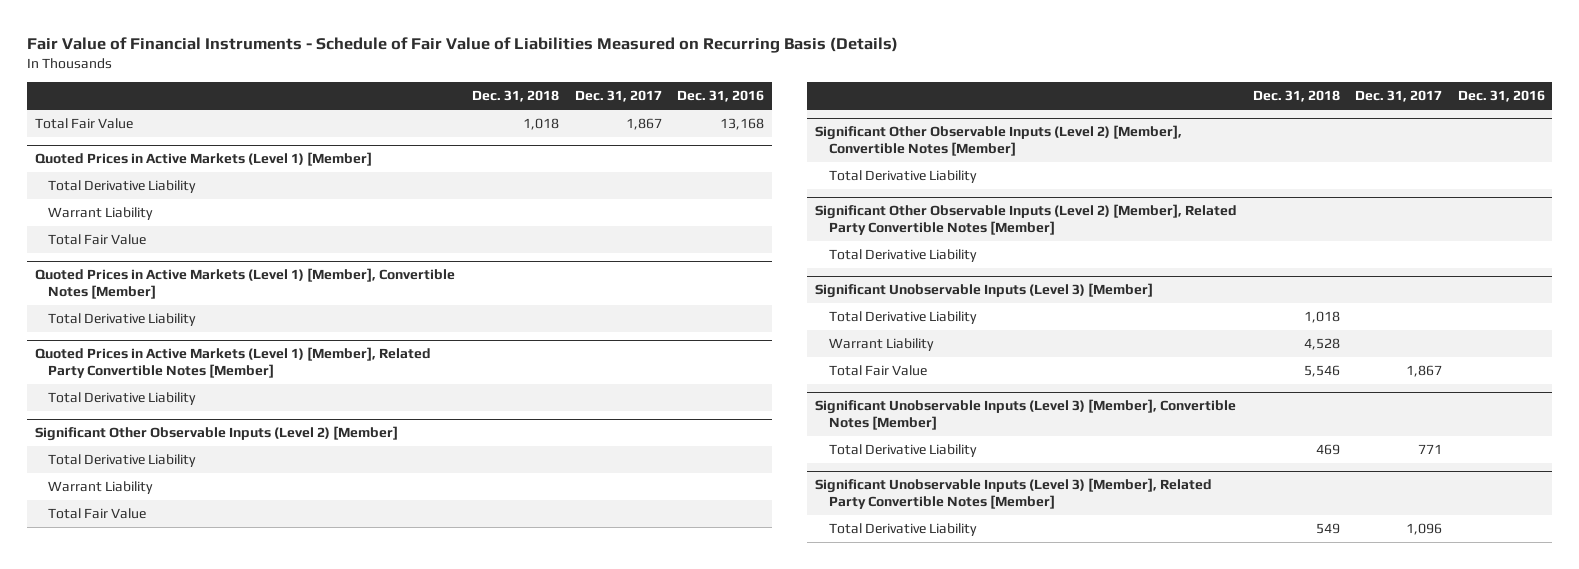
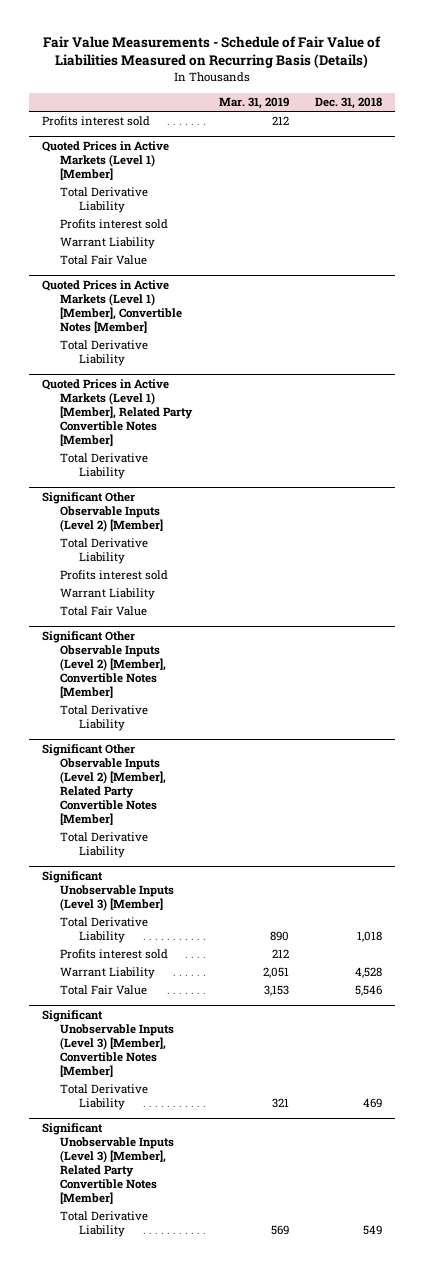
[26,36,898,53] Fair Value of Financial Instruments - Schedule of Fair Value of Liabilities Measured on Recurring Basis (Details) -> [43,36,382,69] Fair Value Measurements - Schedule of Fair Value of Liabilities Measured on Recurring Basis (Details)
[574,90,662,103] Dec. 31, 2017 -> none
[676,90,764,103] Dec. 31, 2016 -> none
none -> [218,97,289,110] Mar. 31, 2019
[34,118,133,130] Total Fair Value -> none
none -> [42,116,151,127] Profits interest sold
none -> [60,219,169,230] Profits interest sold
none -> [60,570,169,581] Profits interest sold
none -> [60,949,169,960] Profits interest sold

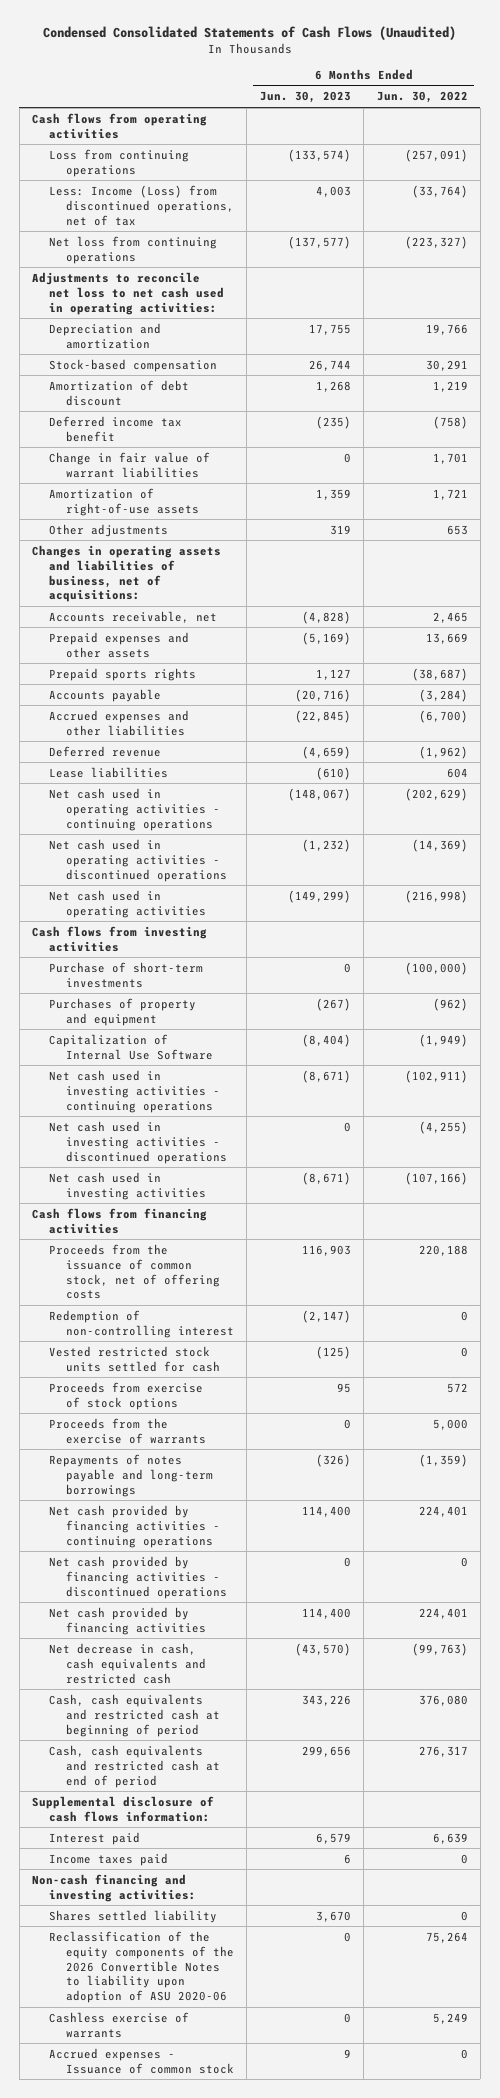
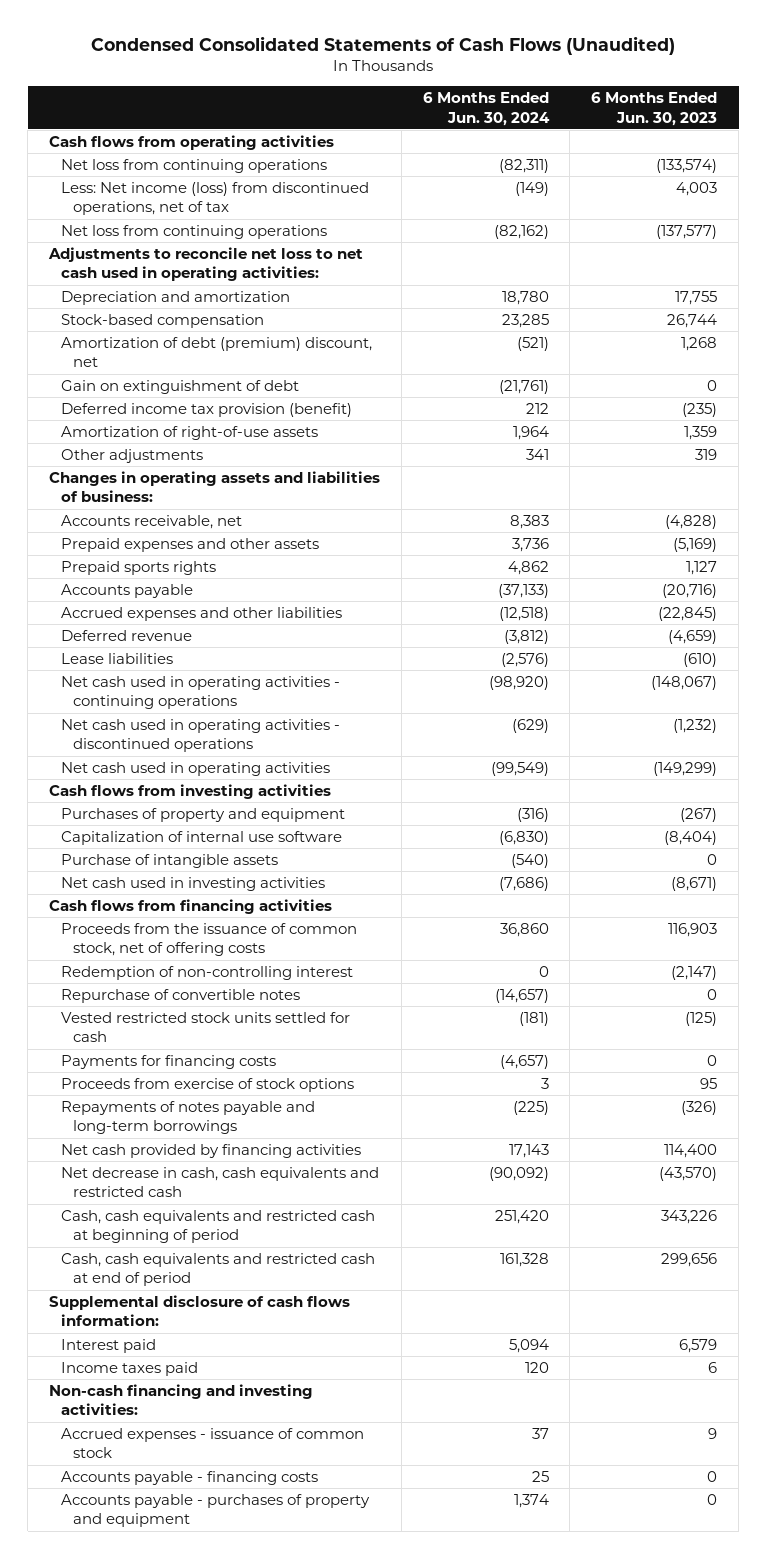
[376,91,468,104] Jun. 30, 2022 -> none
none -> [422,92,550,126] 6 Months Ended Jun. 30, 2024
[49,148,190,177] Loss from continuing operations -> [61,158,328,173] Net loss from continuing operations
[49,184,235,226] Less: Income (Loss) from discontinued operations, net of tax -> [61,181,370,216] Less: Net income (loss) from discontinued operations, net of tax
[49,451,211,478] Change in fair value of warrant liabilities -> none
[49,379,190,406] Amortization of debt discount -> [61,336,373,368] Amortization of debt (premium) discount, net
none -> [61,379,300,394] Gain on extinguishment of debt
[49,415,183,442] Deferred income tax benefit -> [61,402,353,417] Deferred income tax provision (benefit)
[32,544,222,603] Changes in operating assets and liabilities of business, net of acquisitions: -> [48,470,380,503] Changes in operating assets and liabilities of business:
[49,961,204,988] Purchase of short-term investments -> none
[49,1069,221,1113] Net cash used in investing activities - continuing operations -> none
[49,1120,228,1164] Net cash used in investing activities - discontinued operations -> none
[49,1033,214,1060] Capitalization of Internal Use Software -> [61,830,343,845] Capitalization of internal use software
none -> [61,853,279,868] Purchase of intangible assets
none -> [61,988,301,1003] Repurchase of convertible notes
none -> [61,1054,277,1069] Payments for financing costs
[49,1417,207,1444] Proceeds from the exercise of warrants -> none
[49,1504,221,1548] Net cash provided by financing activities - continuing operations -> none
[49,1555,228,1599] Net cash provided by financing activities - discontinued operations -> none
[49,1909,218,1923] Shares settled liability -> none
[49,1930,235,2004] Reclassification of the equity components of the 2026 Convertible Notes to liability upon adoption of ASU 2020-06 -> none
[49,2011,190,2038] Cashless exercise of warrants -> none
[49,2047,235,2074] Accrued expenses - Issuance of common stock -> [61,1427,365,1459] Accrued expenses - issuance of common stock
none -> [61,1470,319,1485] Accounts payable - financing costs
none -> [61,1493,371,1528] Accounts payable - purchases of property and equipment

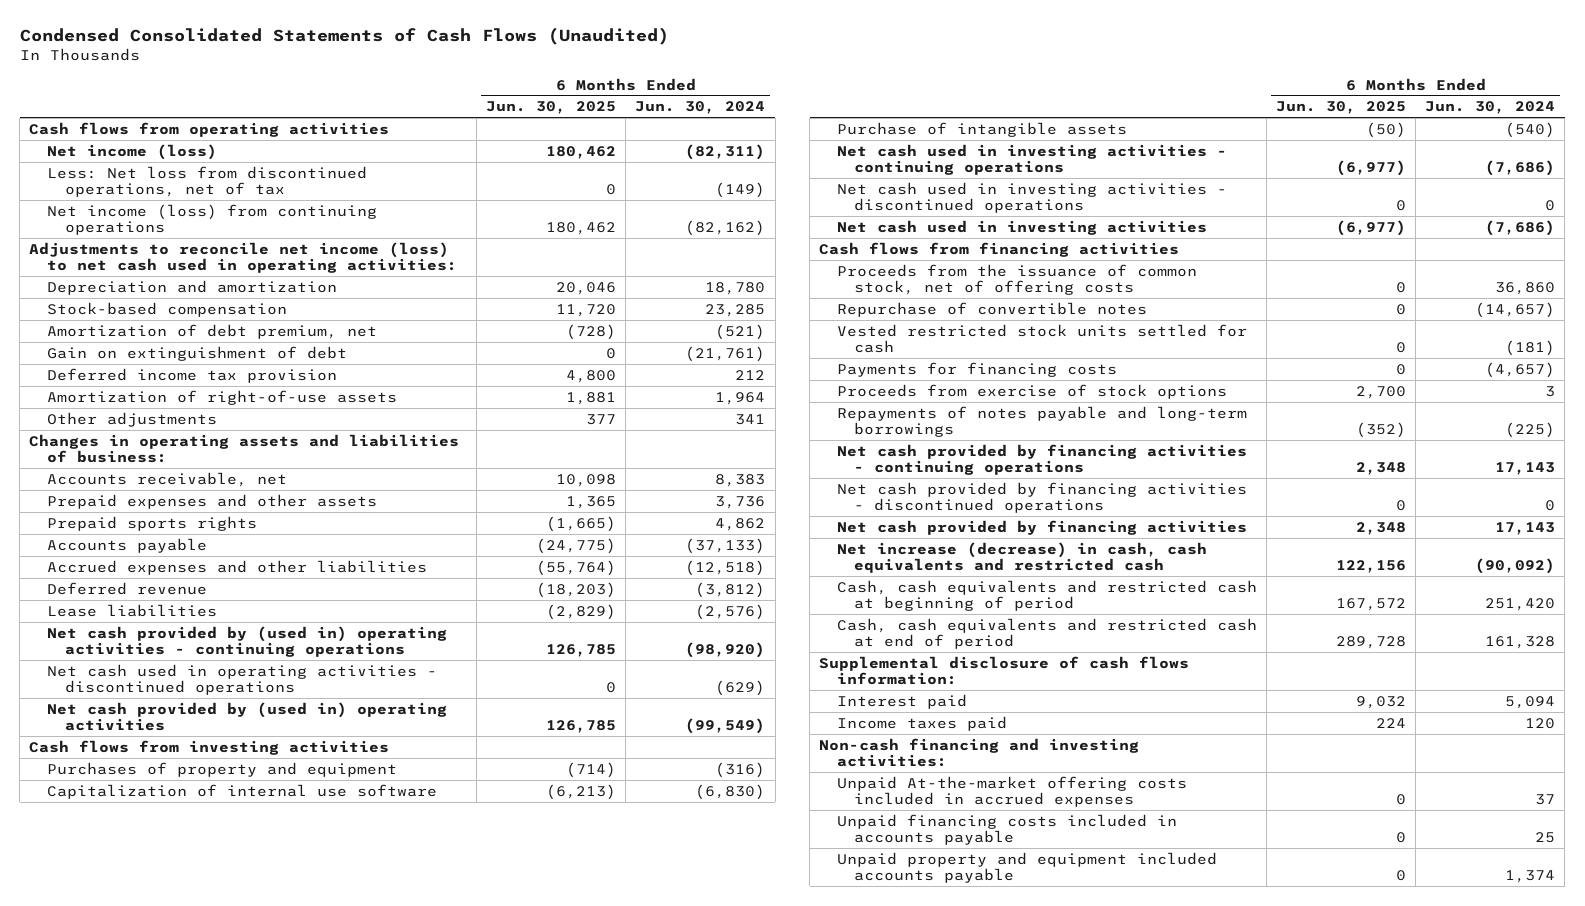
[591,92,718,126] 6 Months Ended Jun. 30, 2023 -> none
none -> [486,101,617,115] Jun. 30, 2025
[61,158,328,173] Net loss from continuing operations -> [46,143,217,160] Net income (loss)
[61,181,370,216] Less: Net income (loss) from discontinued operations, net of tax -> [46,165,367,198] Less: Net loss from discontinued operations, net of tax
[61,224,328,239] Net loss from continuing operations -> [46,203,377,236] Net income (loss) from continuing operations
[47,246,363,282] Adjustments to reconcile net loss to net cash used in operating activities: -> [29,241,457,274] Adjustments to reconcile net income (loss) to net cash used in operating activities:
[61,336,373,368] Amortization of debt (premium) discount, net -> [46,323,377,339] Amortization of debt premium, net
[61,402,353,417] Deferred income tax provision (benefit) -> [46,367,337,383] Deferred income tax provision
[61,675,341,710] Net cash used in operating activities - continuing operations -> [46,625,447,658] Net cash provided by (used in) operating activities - continuing operations
[61,761,331,776] Net cash used in operating activities -> [46,701,447,732] Net cash provided by (used in) operating activities
none -> [836,143,1227,176] Net cash used in investing activities - continuing operations
none -> [836,181,1227,214] Net cash used in investing activities - discontinued operations
[61,965,354,980] Redemption of non-controlling interest -> none
none -> [836,443,1247,476] Net cash provided by financing activities - continuing operations
none -> [836,481,1247,514] Net cash provided by financing activities - discontinued operations
[61,1166,380,1198] Net decrease in cash, cash equivalents and restricted cash -> [836,541,1207,574] Net increase (decrease) in cash, cash equivalents and restricted cash
[61,1427,365,1459] Accrued expenses - issuance of common stock -> [836,775,1187,808] Unpaid At-the-market offering costs included in accrued expenses
[61,1470,319,1485] Accounts payable - financing costs -> [836,813,1177,846] Unpaid financing costs included in accounts payable
[61,1493,371,1528] Accounts payable - purchases of property and equipment -> [836,851,1217,884] Unpaid property and equipment included accounts payable

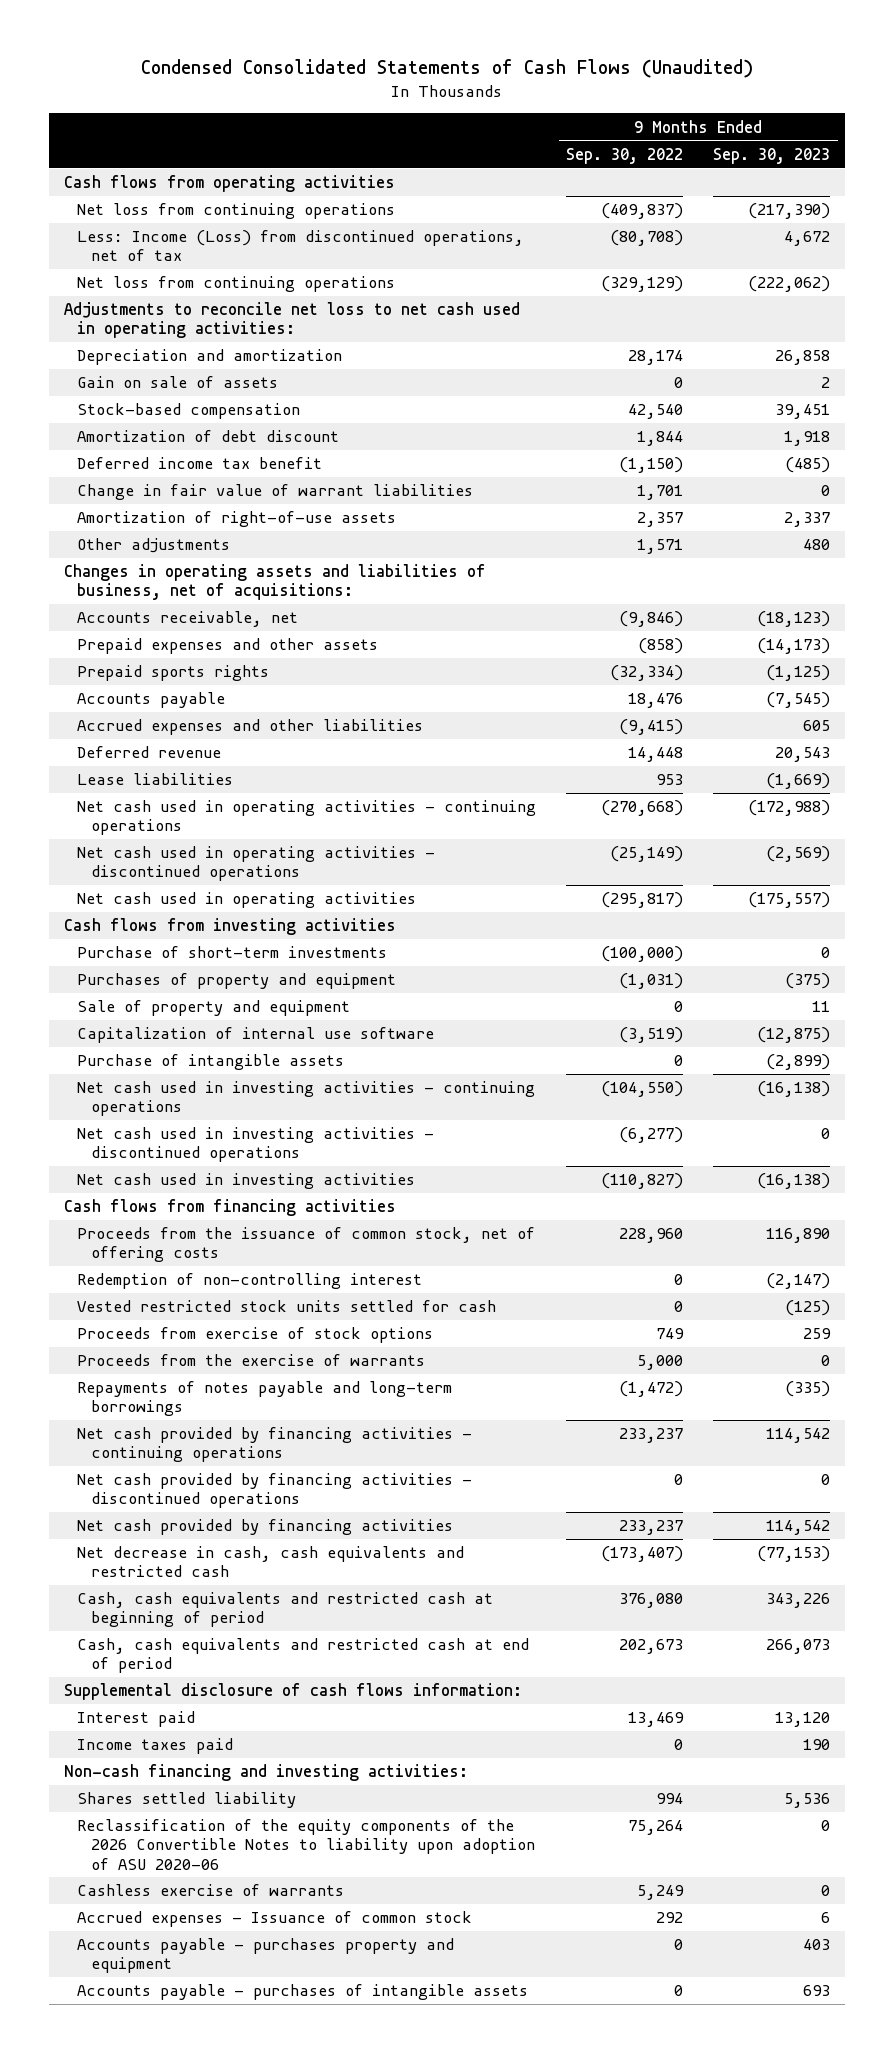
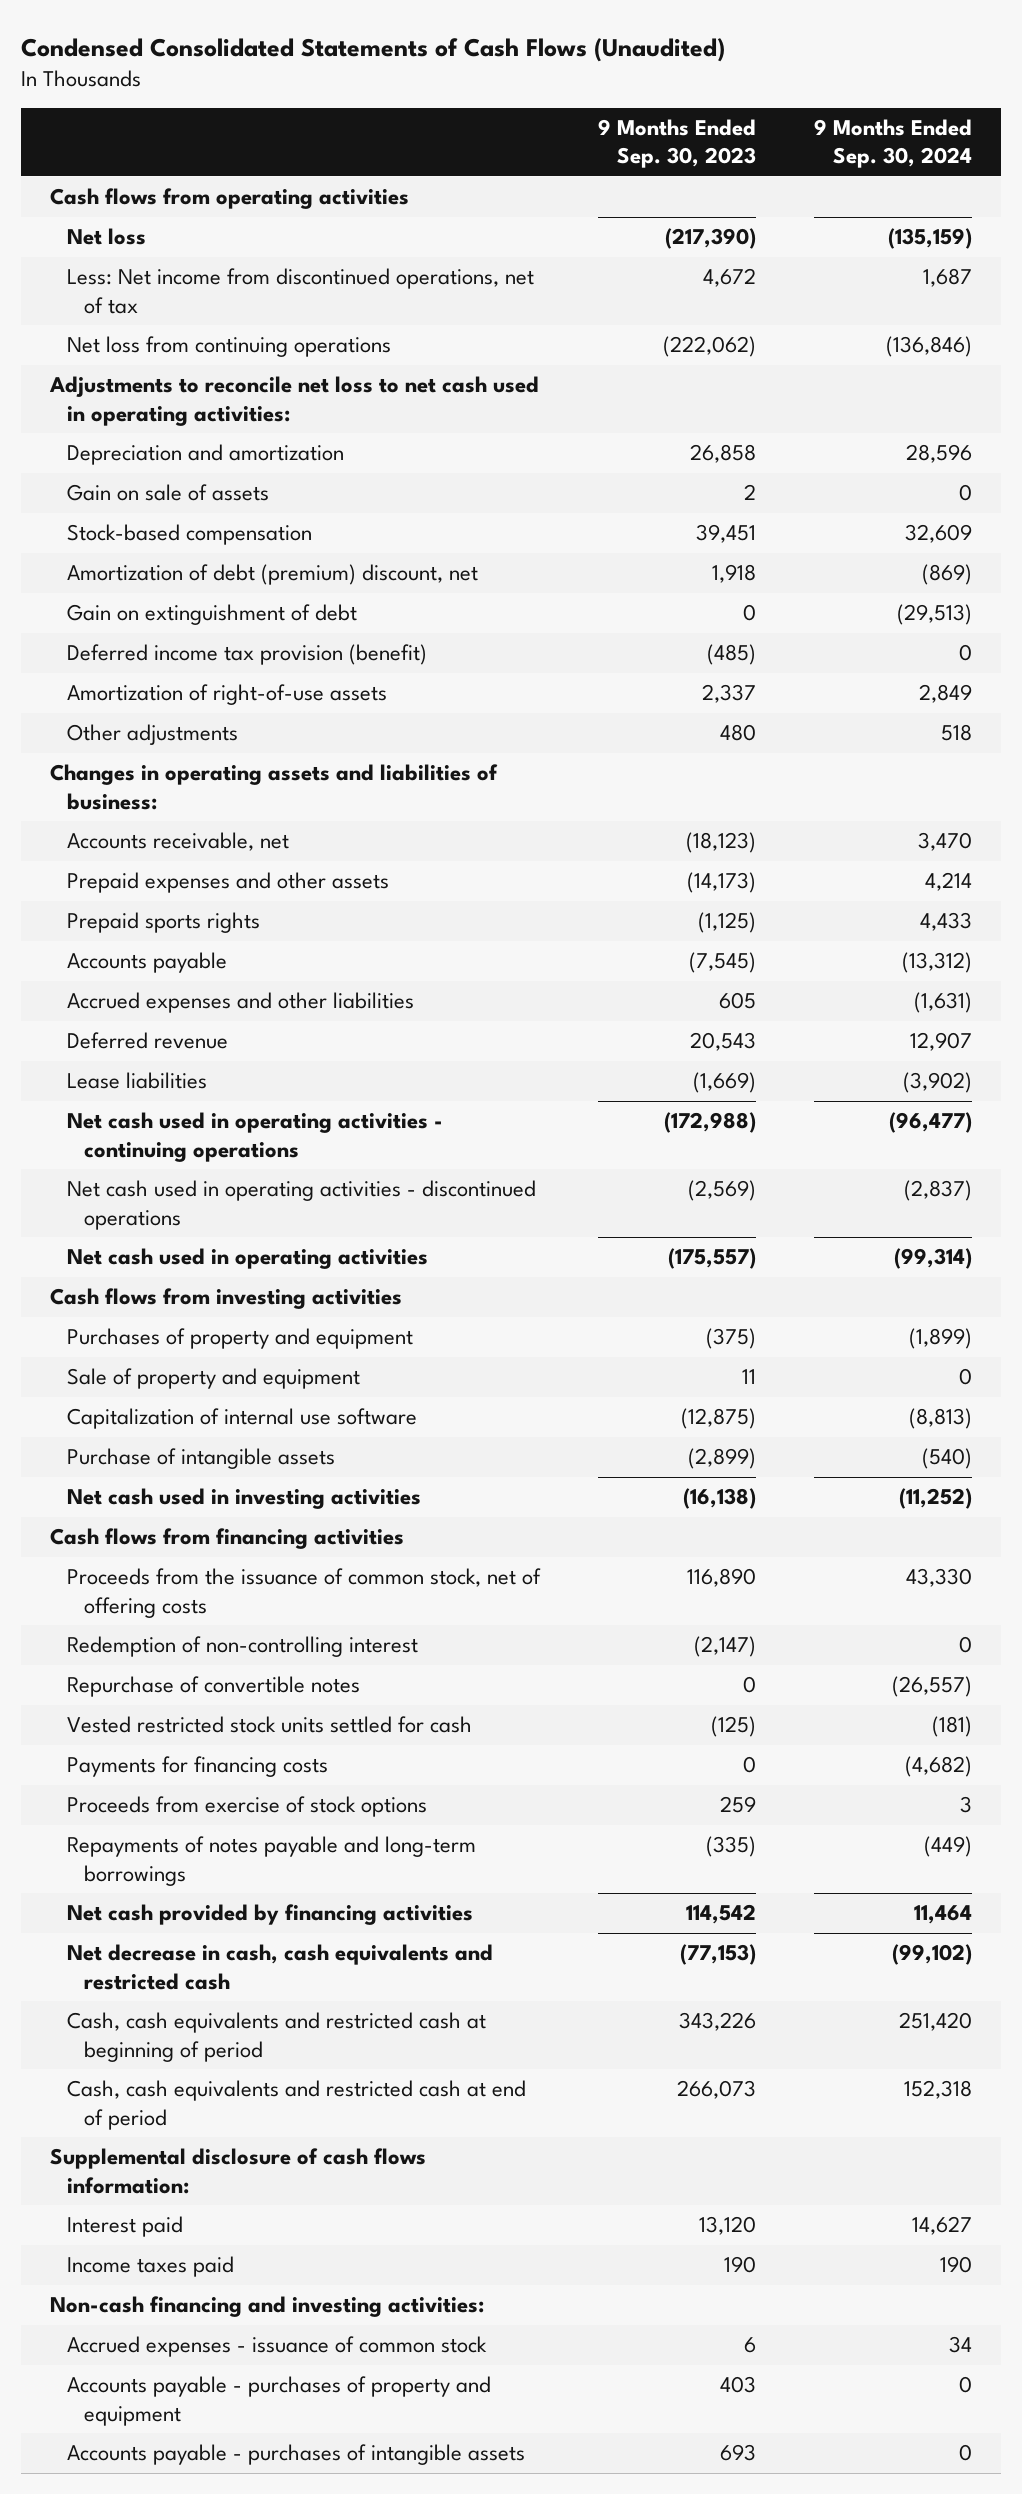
[566,147,684,164] Sep. 30, 2022 -> none
none -> [813,119,972,169] 9 Months Ended Sep. 30, 2024
[77,203,396,220] Net loss from continuing operations -> [66,228,146,246] Net loss
[77,230,525,262] Less: Income (Loss) from discontinued operations, net of tax -> [66,268,534,314] Less: Net income from discontinued operations, net of tax
[77,484,474,501] Change in fair value of warrant liabilities -> none
[77,430,340,443] Amortization of debt discount -> [66,564,478,586] Amortization of debt (premium) discount, net
none -> [66,604,357,626] Gain on extinguishment of debt
[77,457,323,470] Deferred income tax benefit -> [66,644,427,666] Deferred income tax provision (benefit)
[63,564,486,601] Changes in operating assets and liabilities of business, net of acquisitions: -> [50,764,499,810] Changes in operating assets and liabilities of business:
[77,946,388,959] Purchase of short-term investments -> none
[77,1081,536,1117] Net cash used in investing activities - continuing operations -> none
[77,1127,435,1163] Net cash used in investing activities - discontinued operations -> none
none -> [66,1676,360,1698] Repurchase of convertible notes
none -> [66,1756,328,1778] Payments for financing costs
[77,1354,426,1367] Proceeds from the exercise of warrants -> none
[77,1427,473,1463] Net cash provided by financing activities - continuing operations -> none
[77,1473,473,1509] Net cash provided by financing activities - discontinued operations -> none
[77,1792,297,1809] Shares settled liability -> none
[77,1819,535,1870] Reclassification of the equity components of the 2026 Convertible Notes to liability upon adoption of ASU 2020-06 -> none
[77,1884,345,1897] Cashless exercise of warrants -> none
[77,1911,473,1928] Accrued expenses - Issuance of common stock -> [66,2336,487,2358] Accrued expenses - issuance of common stock
[77,1938,455,1974] Accounts payable - purchases property and equipment -> [66,2376,491,2426] Accounts payable - purchases of property and equipment

